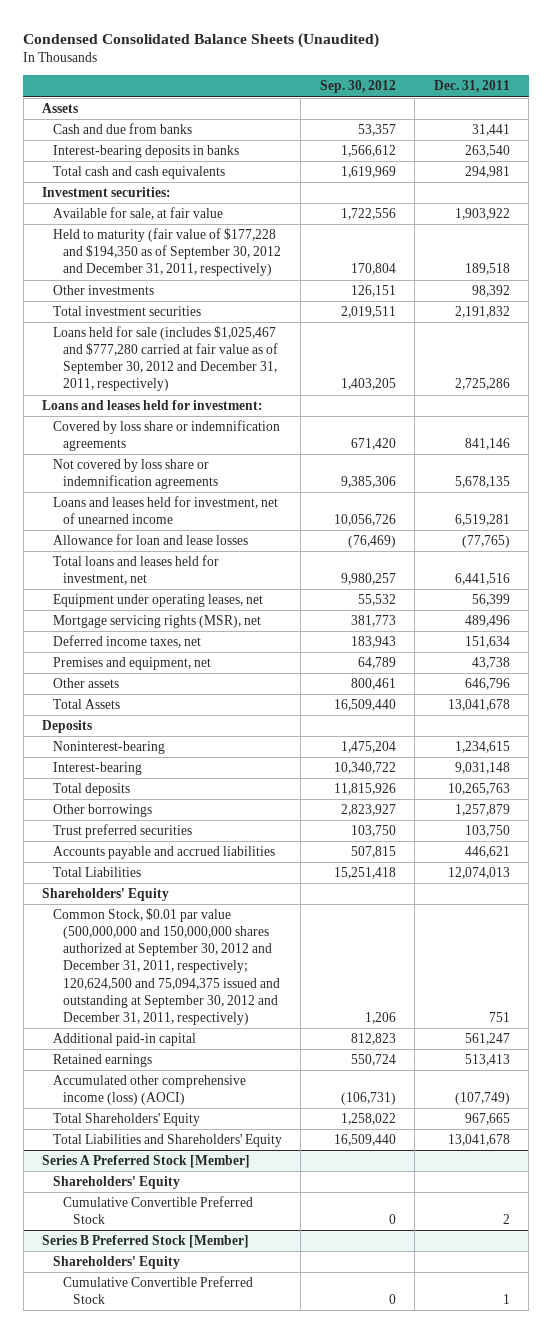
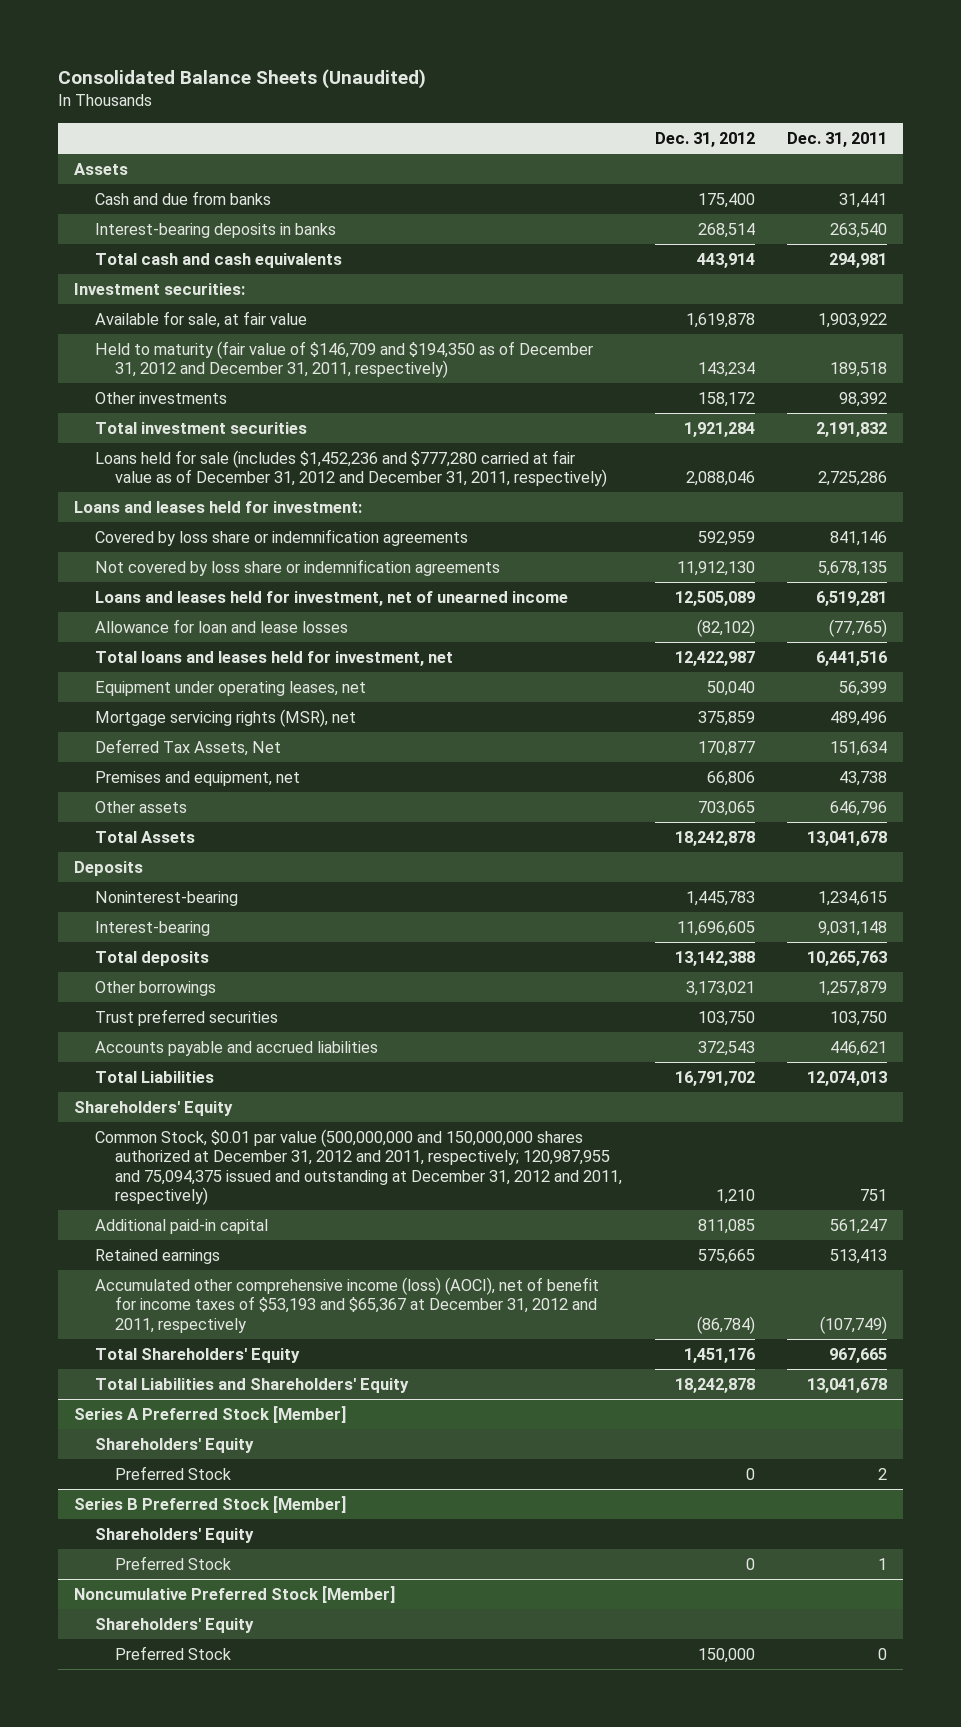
[23,32,380,48] Condensed Consolidated Balance Sheets (Unaudited) -> [57,68,426,89] Consolidated Balance Sheets (Unaudited)
[319,80,396,94] Sep. 30, 2012 -> none
none -> [654,131,755,147] Dec. 31, 2012
[52,227,281,277] Held to maturity (fair value of $177,228 and $194,350 as of September 30, 2012 and December 31, 2011, respectively) -> [94,341,593,379] Held to maturity (fair value of $146,709 and $194,350 as of December 31, 2012 and December 31, 2011, respectively)
[52,325,278,392] Loans held for sale (includes $1,025,467 and $777,280 carried at fair value as of September 30, 2012 and December 31, 2011, respectively) -> [94,450,608,488] Loans held for sale (includes $1,452,236 and $777,280 carried at fair value as of December 31, 2012 and December 31, 2011, respectively)
[52,634,201,648] Deferred income taxes, net -> [94,739,281,757] Deferred Tax Assets, Net
[52,907,280,1026] Common Stock, $0.01 par value (500,000,000 and 150,000,000 shares authorized at September 30, 2012 and December 31, 2011, respectively; 120,624,500 and 75,094,375 issued and outstanding at September 30, 2012 and December 31, 2011, respectively) -> [94,1129,623,1205] Common Stock, $0.01 par value (500,000,000 and 150,000,000 shares authorized at December 31, 2012 and 2011, respectively; 120,987,955 and 75,094,375 issued and outstanding at December 31, 2012 and 2011, respectively)
[52,1074,246,1106] Accumulated other comprehensive income (loss) (AOCI) -> [94,1277,599,1333] Accumulated other comprehensive income (loss) (AOCI), net of benefit for income taxes of $53,193 and $65,367 at December 31, 2012 and 2011, respectively
[62,1195,253,1225] Cumulative Convertible Preferred Stock -> [115,1466,232,1481] Preferred Stock
[62,1275,253,1305] Cumulative Convertible Preferred Stock -> [115,1556,232,1571] Preferred Stock
none -> [74,1586,396,1604] Noncumulative Preferred Stock [Member]
none -> [94,1618,254,1634] Shareholders' Equity
none -> [115,1646,232,1661] Preferred Stock

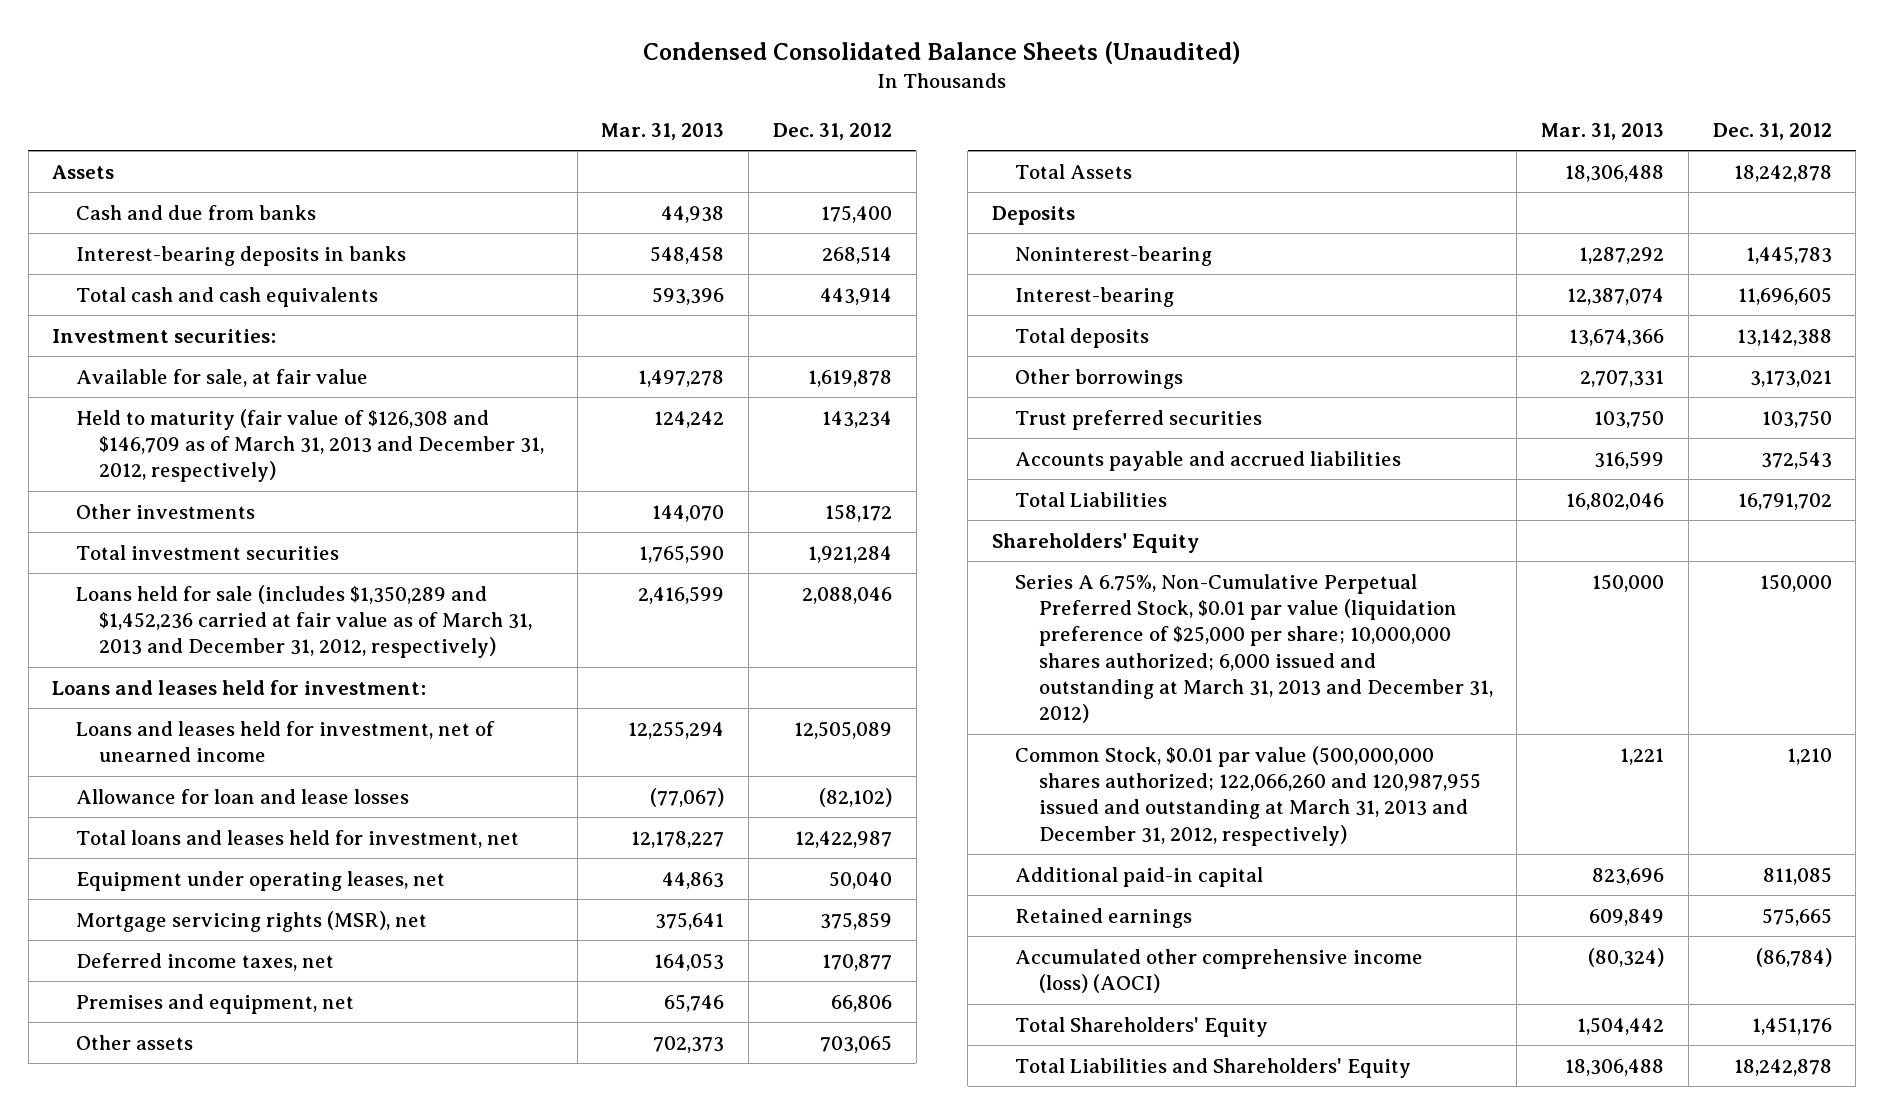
[57,68,426,89] Consolidated Balance Sheets (Unaudited) -> [642,41,1241,65] Condensed Consolidated Balance Sheets (Unaudited)
[786,131,887,147] Dec. 31, 2011 -> none
none -> [601,122,725,140] Mar. 31, 2013
[94,341,593,379] Held to maturity (fair value of $146,709 and $194,350 as of December 31, 2012 and December 31, 2011, respectively) -> [75,408,545,483] Held to maturity (fair value of $126,308 and $146,709 as of March 31, 2013 and December 31, 2012, respectively)
[94,450,608,488] Loans held for sale (includes $1,452,236 and $777,280 carried at fair value as of December 31, 2012 and December 31, 2011, respectively) -> [75,584,533,659] Loans held for sale (includes $1,350,289 and $1,452,236 carried at fair value as of March 31, 2013 and December 31, 2012, respectively)
[94,529,468,547] Covered by loss share or indemnification agreements -> none
[94,559,500,577] Not covered by loss share or indemnification agreements -> none
[94,739,281,757] Deferred Tax Assets, Net -> [75,952,334,971] Deferred income taxes, net
none -> [1015,573,1493,724] Series A 6.75%, Non-Cumulative Perpetual Preferred Stock, $0.01 par value (liquidation preference of $25,000 per share; 10,000,000 shares authorized; 6,000 issued and outstanding at March 31, 2013 and December 31, 2012)
[94,1129,623,1205] Common Stock, $0.01 par value (500,000,000 and 150,000,000 shares authorized at December 31, 2012 and 2011, respectively; 120,987,955 and 75,094,375 issued and outstanding at December 31, 2012 and 2011, respectively) -> [1015,745,1481,846] Common Stock, $0.01 par value (500,000,000 shares authorized; 122,066,260 and 120,987,955 issued and outstanding at March 31, 2013 and December 31, 2012, respectively)
[94,1277,599,1333] Accumulated other comprehensive income (loss) (AOCI), net of benefit for income taxes of $53,193 and $65,367 at December 31, 2012 and 2011, respectively -> [1015,948,1424,994] Accumulated other comprehensive income (loss) (AOCI)
[74,1406,347,1424] Series A Preferred Stock [Member] -> none
[94,1438,254,1454] Shareholders' Equity -> none
[115,1466,232,1481] Preferred Stock -> none
[74,1496,347,1514] Series B Preferred Stock [Member] -> none
[94,1528,254,1544] Shareholders' Equity -> none
[115,1556,232,1571] Preferred Stock -> none
[74,1586,396,1604] Noncumulative Preferred Stock [Member] -> none
[94,1618,254,1634] Shareholders' Equity -> none
[115,1646,232,1661] Preferred Stock -> none

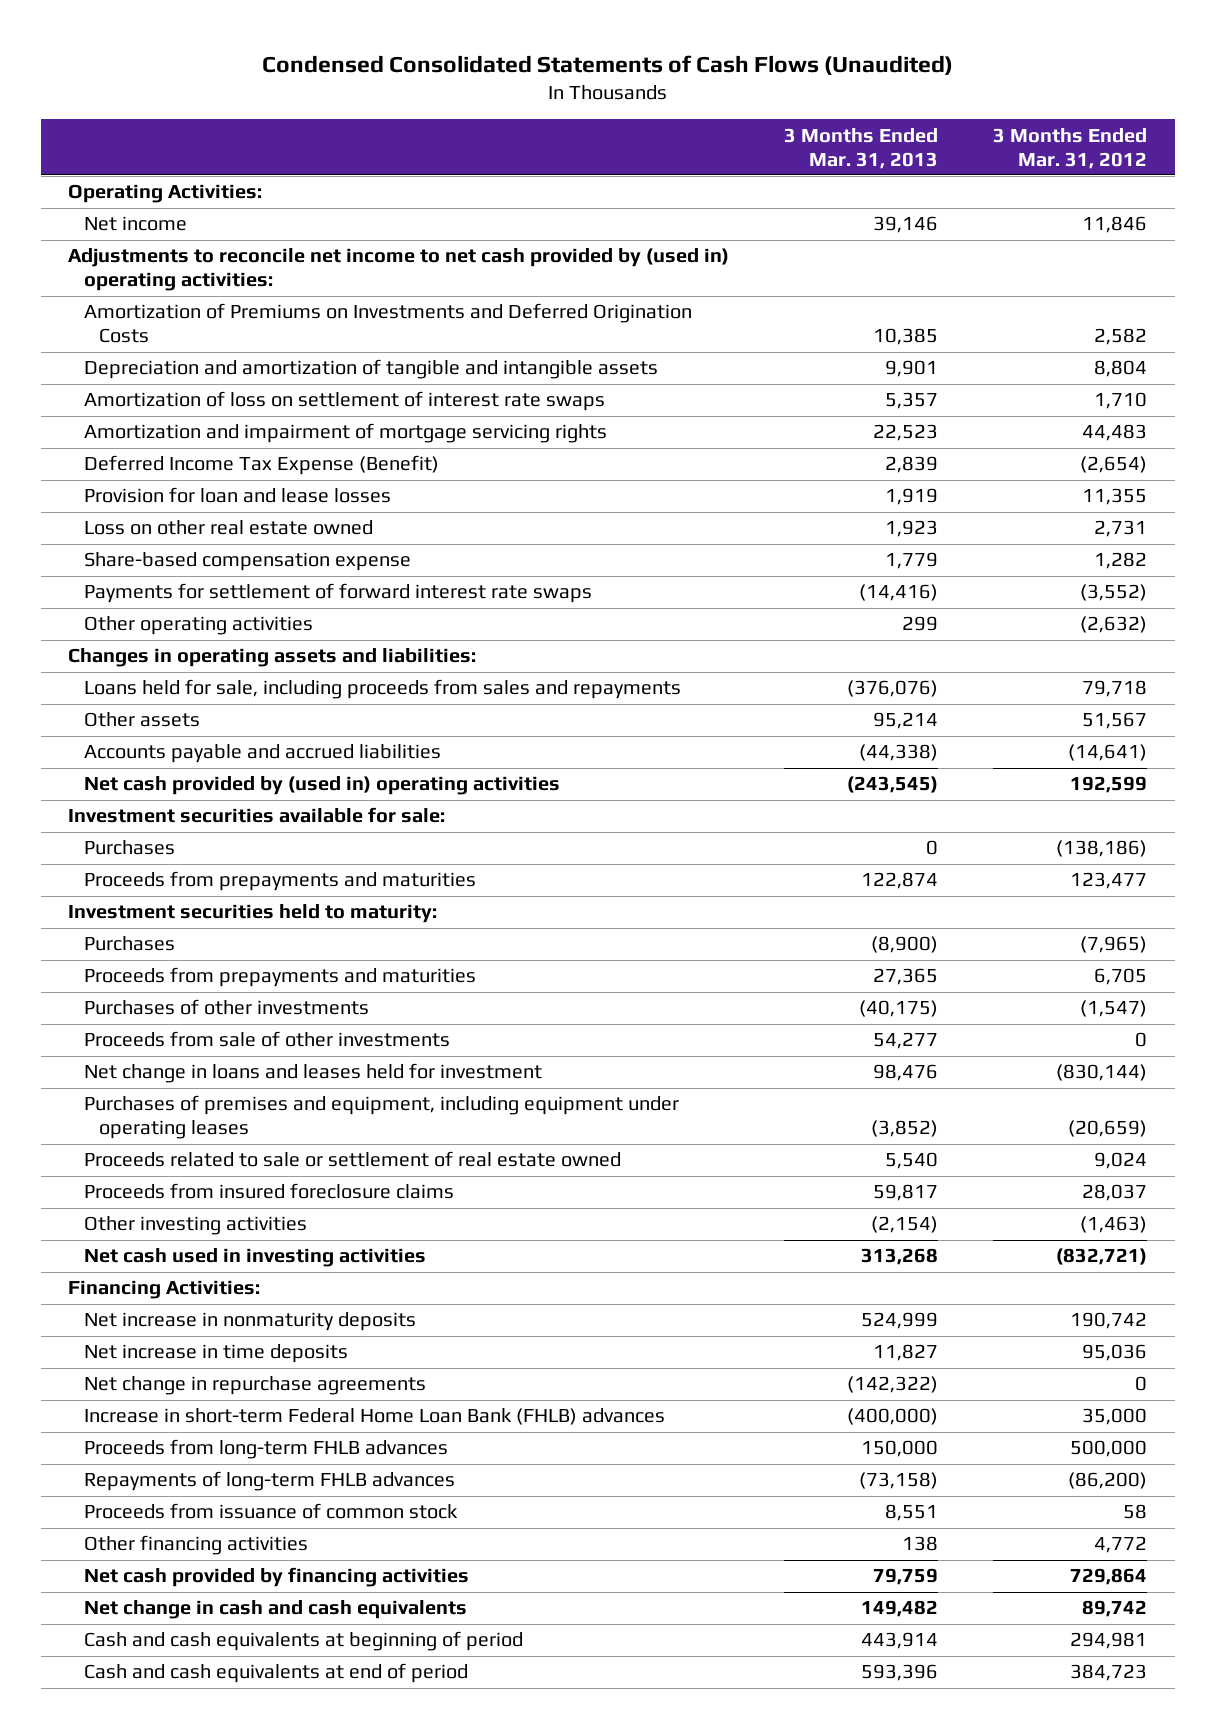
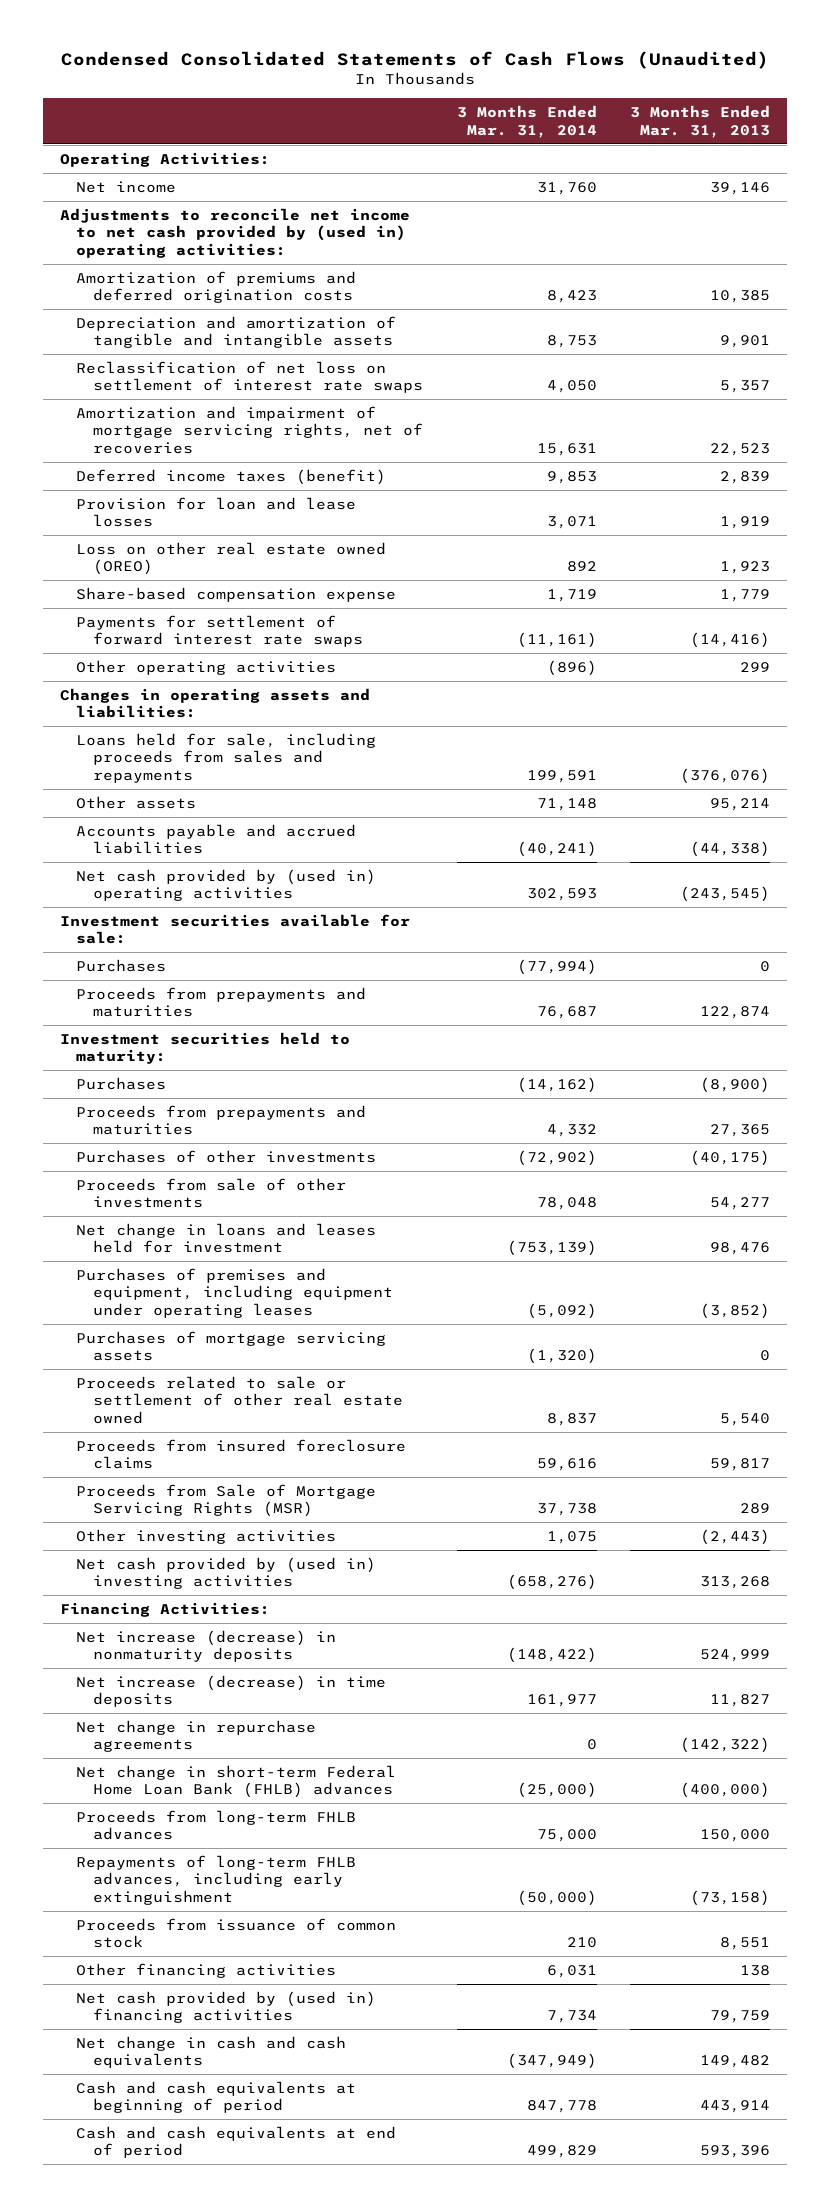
[993,127,1148,169] 3 Months Ended Mar. 31, 2012 -> none
none -> [456,105,597,138] 3 Months Ended Mar. 31, 2014
[83,303,692,344] Amortization of Premiums on Investments and Deferred Origination Costs -> [76,271,357,304] Amortization of premiums and deferred origination costs
[83,391,605,412] Amortization of loss on settlement of interest rate swaps -> [76,361,424,394] Reclassification of net loss on settlement of interest rate swaps
[83,423,607,444] Amortization and impairment of mortgage servicing rights -> [76,406,424,454] Amortization and impairment of mortgage servicing rights, net of recoveries
[83,455,439,476] Deferred Income Tax Expense (Benefit) -> [76,469,387,486] Deferred income taxes (benefit)
[83,520,373,536] Loss on other real estate owned -> [76,542,387,576] Loss on other real estate owned (OREO)
none -> [76,1331,387,1362] Purchases of mortgage servicing assets
[83,1151,621,1168] Proceeds related to sale or settlement of real estate owned -> [76,1376,404,1424] Proceeds related to sale or settlement of other real estate owned
none -> [76,1484,377,1518] Proceeds from Sale of Mortgage Servicing Rights (MSR)
[871,1216,939,1234] (2,154) -> [700,1529,771,1546] (2,443)
[83,1248,426,1268] Net cash used in investing activities -> [76,1557,377,1590] Net cash provided by (used in) investing activities
[83,1312,416,1332] Net increase in nonmaturity deposits -> [76,1630,337,1663] Net increase (decrease) in nonmaturity deposits
[83,1344,348,1364] Net increase in time deposits -> [76,1675,387,1708] Net increase (decrease) in time deposits
[83,1408,665,1426] Increase in short-term Federal Home Loan Bank (FHLB) advances -> [76,1765,397,1799] Net change in short-term Federal Home Loan Bank (FHLB) advances
[83,1471,455,1492] Repayments of long-term FHLB advances -> [76,1855,357,1905] Repayments of long-term FHLB advances, including early extinguishment
[83,1567,469,1588] Net cash provided by financing activities -> [76,1991,377,2024] Net cash provided by (used in) financing activities

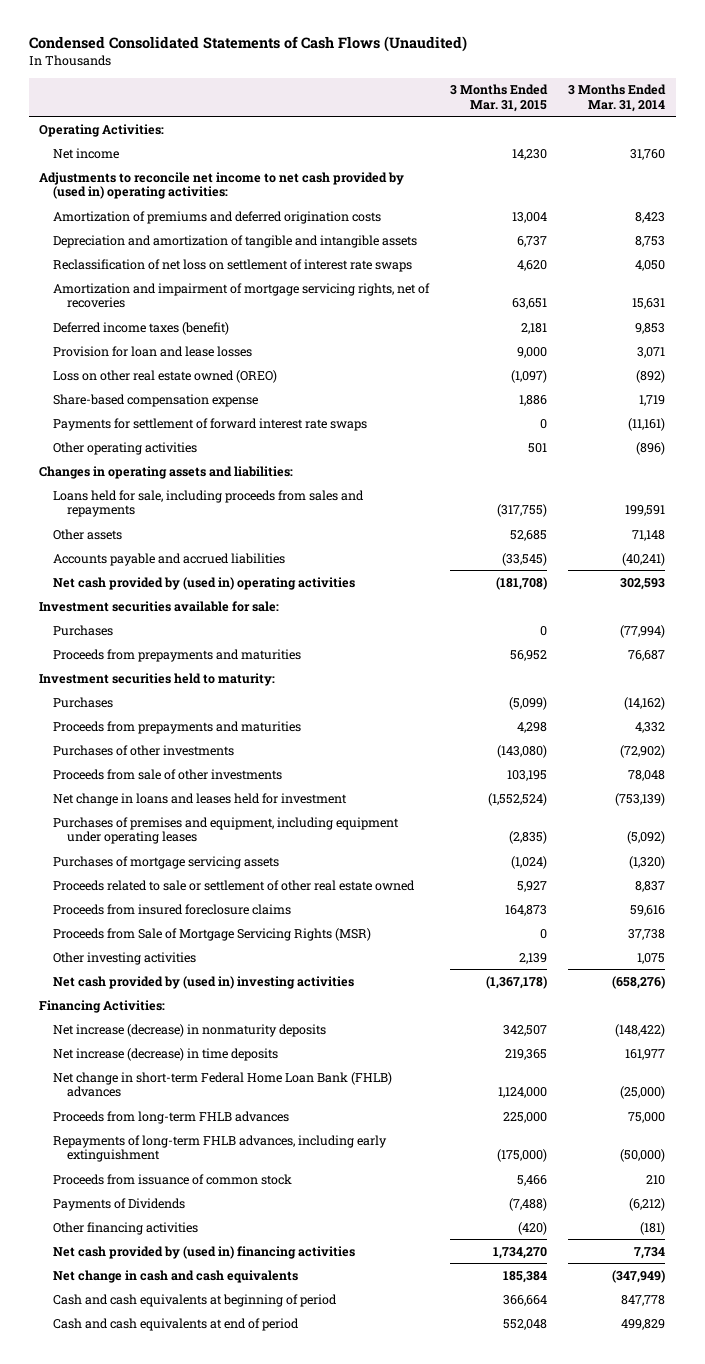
[630,105,771,138] 3 Months Ended Mar. 31, 2013 -> none
none -> [450,84,549,112] 3 Months Ended Mar. 31, 2015
[566,561,597,573] 892 -> [636,369,666,383] (892)
[76,1720,317,1753] Net change in repurchase agreements -> none
none -> [53,1197,186,1211] Payments of Dividends
[546,1965,597,1979] 6,031 -> [640,1221,666,1235] (181)

